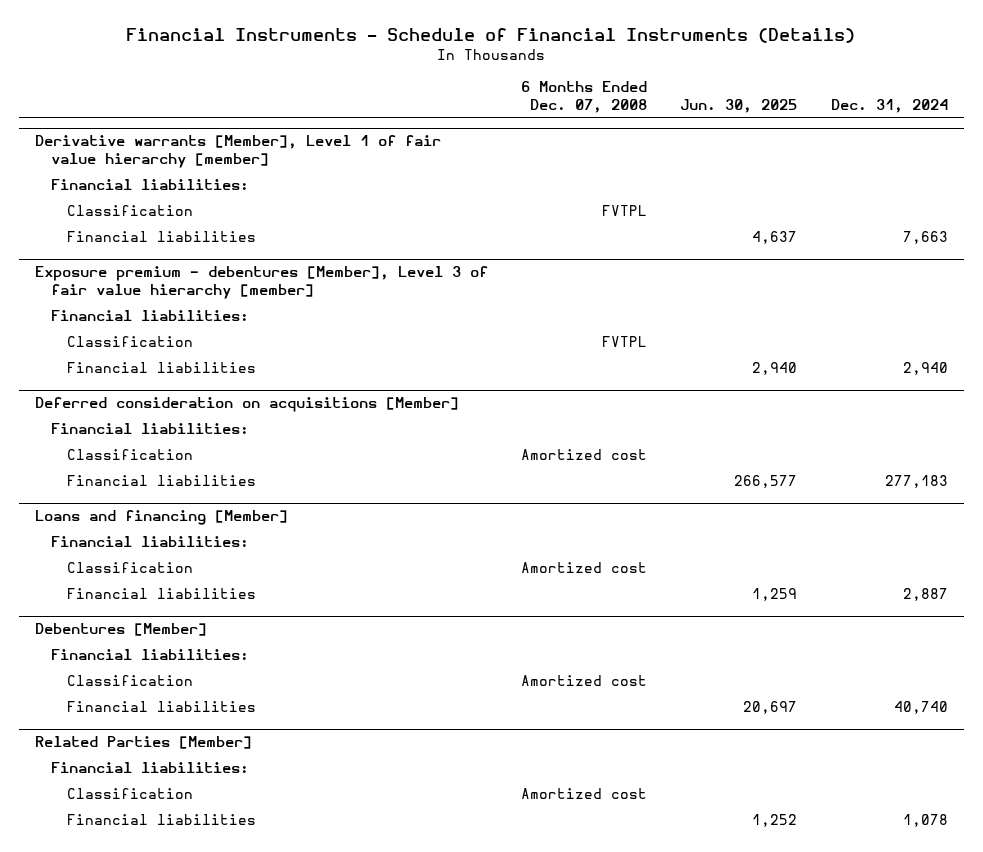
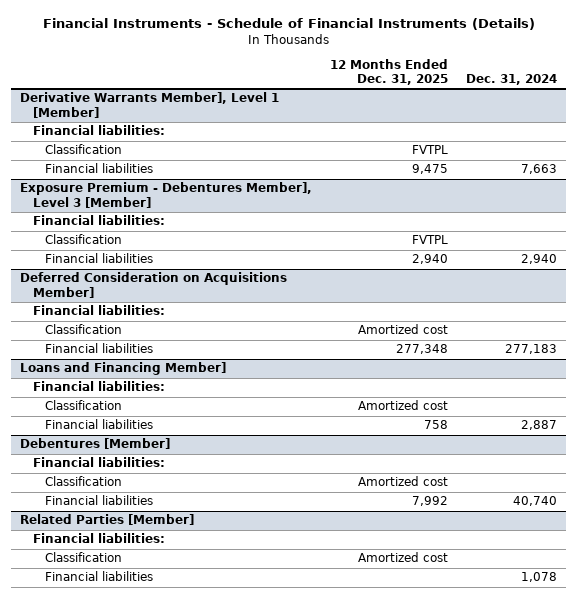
[521,81,648,114] 6 Months Ended Dec. 07, 2008 -> none
[680,99,798,114] Jun. 30, 2025 -> none
none -> [330,58,449,85] 12 Months Ended Dec. 31, 2025
[35,135,442,169] Derivative warrants [Member], Level 1 of fair value hierarchy [member] -> [19,92,279,118] Derivative Warrants Member], Level 1 [Member]
[35,266,489,300] Exposure premium - debentures [Member], Level 3 of fair value hierarchy [member] -> [19,182,312,208] Exposure Premium - Debentures Member], Level 3 [Member]
[35,397,460,413] Deferred consideration on acquisitions [Member] -> [19,272,287,298] Deferred Consideration on Acquisitions Member]
[35,510,289,526] Loans and financing [Member] -> [19,362,226,376] Loans and Financing Member]

